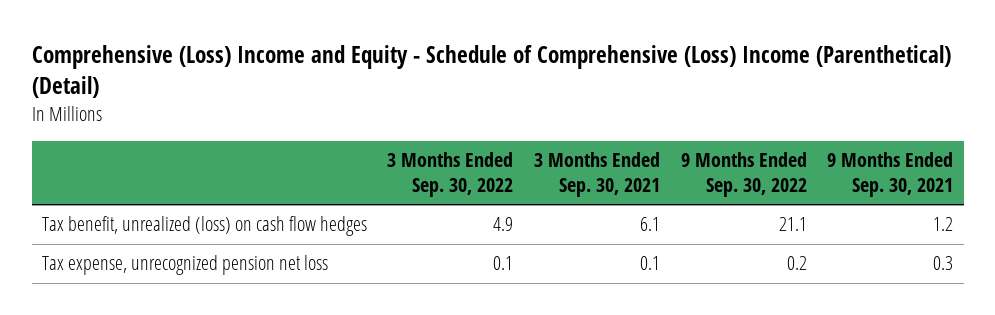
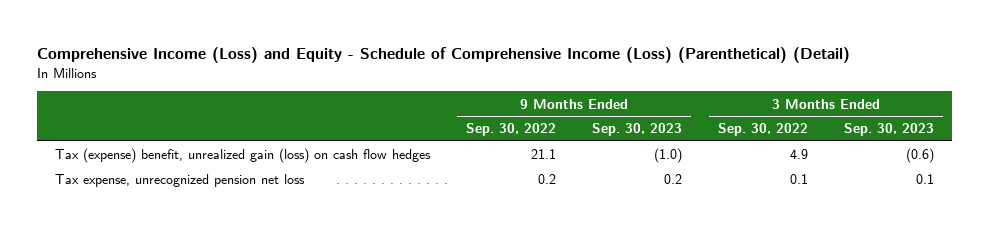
[31,44,951,98] Comprehensive (Loss) Income and Equity - Schedule of Comprehensive (Loss) Income (Parenthetical) (Detail) -> [37,46,851,63] Comprehensive Income (Loss) and Equity - Schedule of Comprehensive Income (Loss) (Parenthetical) (Detail)
[534,152,661,198] 3 Months Ended Sep. 30, 2021 -> none
[827,152,954,198] 9 Months Ended Sep. 30, 2021 -> none
none -> [592,123,683,137] Sep. 30, 2023
none -> [844,123,935,137] Sep. 30, 2023
[41,216,367,237] Tax benefit, unrealized (loss) on cash flow hedges -> [55,148,432,164] Tax (expense) benefit, unrealized gain (loss) on cash flow hedges

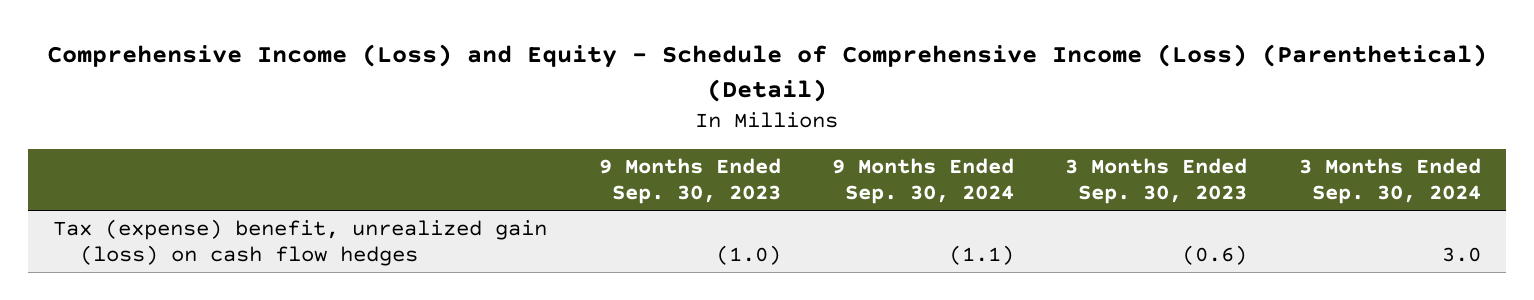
[466,123,557,137] Sep. 30, 2022 -> none
[718,123,809,137] Sep. 30, 2022 -> none
none -> [832,158,1015,205] 9 Months Ended Sep. 30, 2024
none -> [1298,158,1481,205] 3 Months Ended Sep. 30, 2024
[55,174,306,188] Tax expense, unrecognized pension net loss -> none

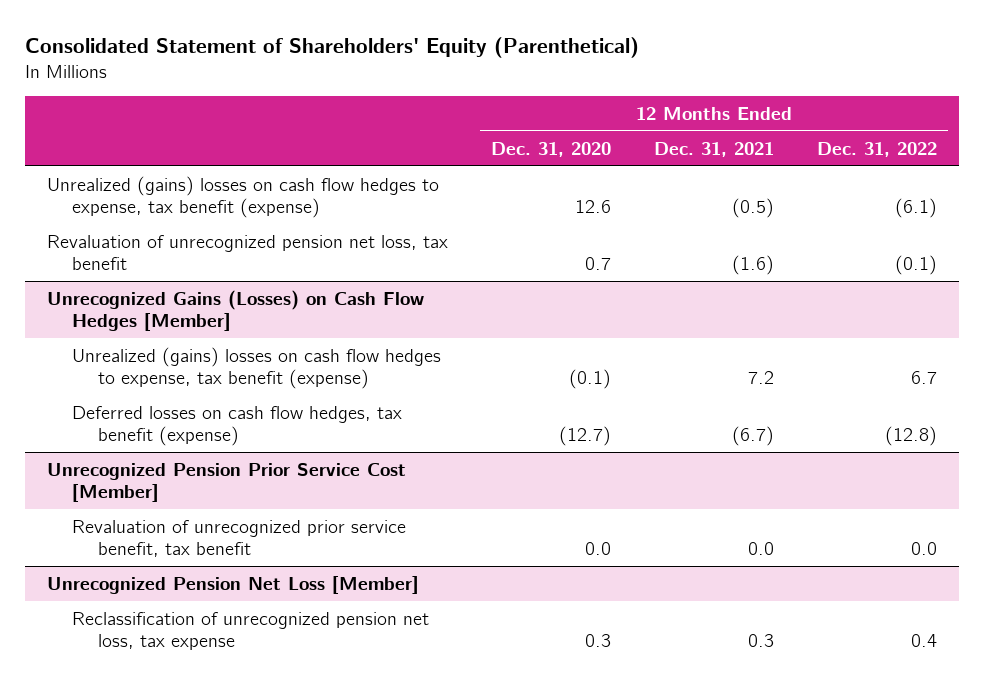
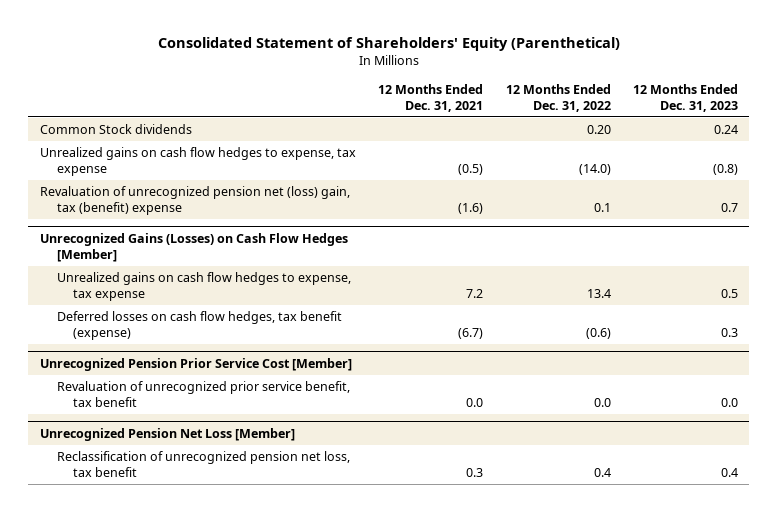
[490,141,611,157] Dec. 31, 2020 -> none
none -> [633,83,739,112] 12 Months Ended Dec. 31, 2023
none -> [39,124,192,135] Common Stock dividends
[46,175,439,219] Unrealized (gains) losses on cash flow hedges to expense, tax benefit (expense) -> [39,147,356,176] Unrealized gains on cash flow hedges to expense, tax expense
[895,198,938,219] (6.1) -> [578,163,611,175] (14.0)
[46,234,448,271] Revaluation of unrecognized pension net loss, tax benefit -> [39,186,350,215] Revaluation of unrecognized pension net (loss) gain, tax (benefit) expense
[895,255,938,276] (0.1) -> [593,202,611,212] 0.1
[72,346,442,390] Unrealized (gains) losses on cash flow hedges to expense, tax benefit (expense) -> [56,272,351,301] Unrealized gains on cash flow hedges to expense, tax expense
[911,371,938,385] 6.7 -> [586,288,611,298] 13.4
[885,426,938,447] (12.8) -> [585,327,611,339] (0.6)
[72,611,430,651] Reclassification of unrecognized pension net loss, tax expense -> [56,451,350,477] Reclassification of unrecognized pension net loss, tax benefit

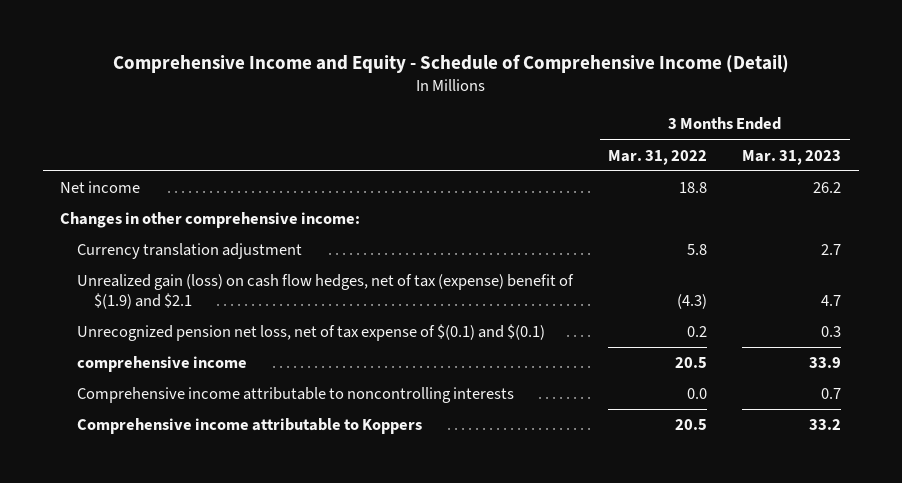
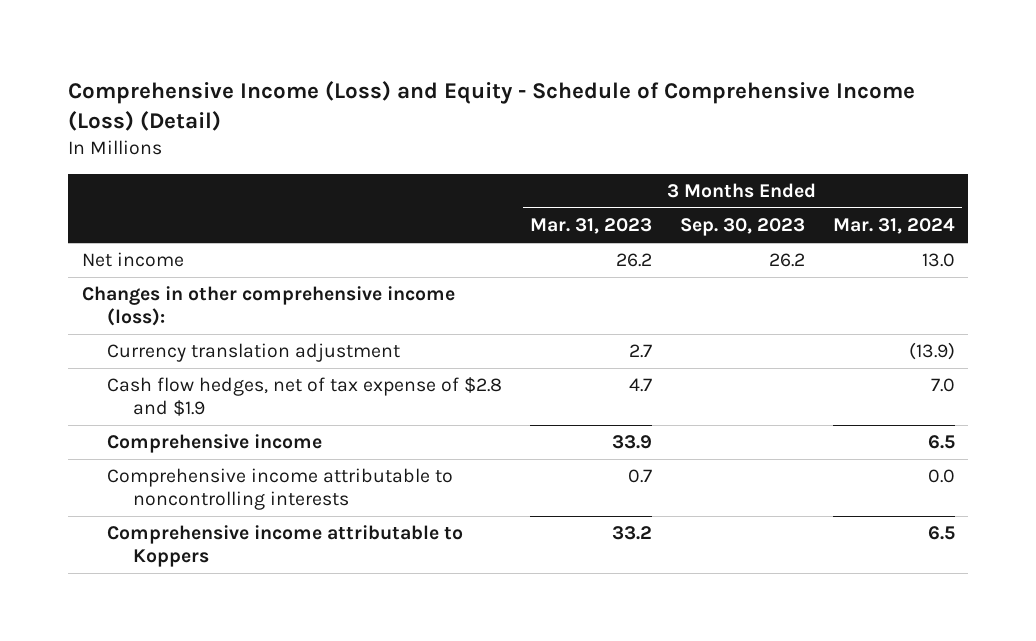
[112,53,789,73] Comprehensive Income and Equity - Schedule of Comprehensive Income (Detail) -> [67,80,915,131] Comprehensive Income (Loss) and Equity - Schedule of Comprehensive Income (Loss) (Detail)
[608,149,708,165] Mar. 31, 2022 -> none
none -> [679,218,805,237] Sep. 30, 2023
none -> [832,218,955,235] Mar. 31, 2024
[60,212,361,229] Changes in other comprehensive income: -> [81,286,455,326] Changes in other comprehensive income (loss):
[77,324,546,342] Unrecognized pension net loss, net of tax expense of $(0.1) and $(0.1) -> none
[77,274,575,309] Unrealized gain (loss) on cash flow hedges, net of tax (expense) benefit of $(1.9) and $2.1 -> [107,377,503,416] Cash flow hedges, net of tax expense of $2.8 and $1.9
[77,356,248,373] comprehensive income -> [107,434,323,454] Comprehensive income

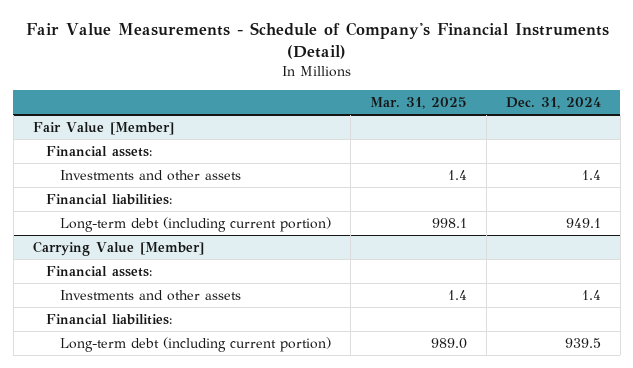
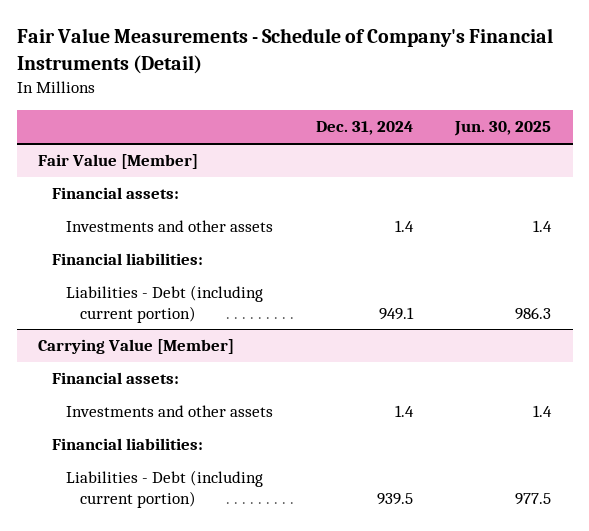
[369,97,467,110] Mar. 31, 2025 -> none
none -> [454,121,552,137] Jun. 30, 2025
[59,216,331,232] Long-term debt (including current portion) -> [66,285,264,323] Liabilities - Debt (including current portion)
[59,336,331,352] Long-term debt (including current portion) -> [66,470,264,508] Liabilities - Debt (including current portion)

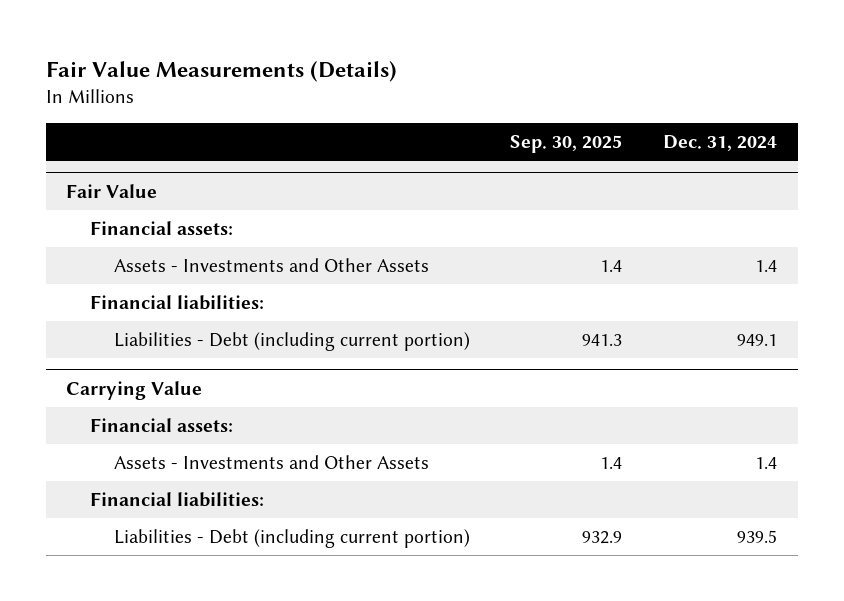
[16,28,553,74] Fair Value Measurements - Schedule of Company's Financial Instruments (Detail) -> [46,60,398,82] Fair Value Measurements (Details)
[454,121,552,137] Jun. 30, 2025 -> none
none -> [510,135,623,154] Sep. 30, 2025
[37,154,198,170] Fair Value [Member] -> [66,183,158,198] Fair Value
[66,220,274,233] Investments and other assets -> [113,257,429,272] Assets - Investments and Other Assets
[37,339,234,355] Carrying Value [Member] -> [66,380,203,400] Carrying Value
[66,405,274,418] Investments and other assets -> [113,454,429,469] Assets - Investments and Other Assets

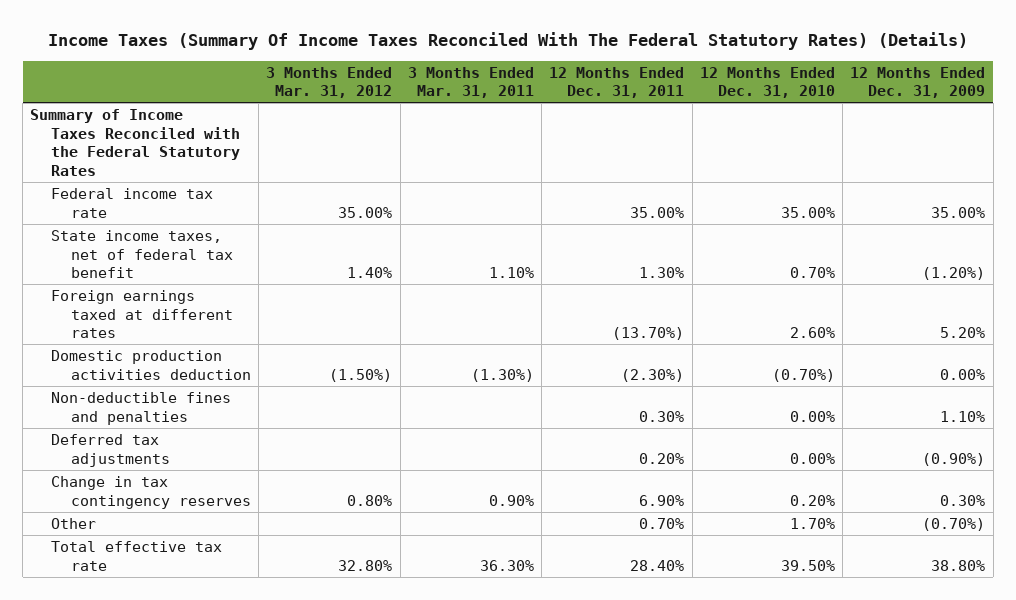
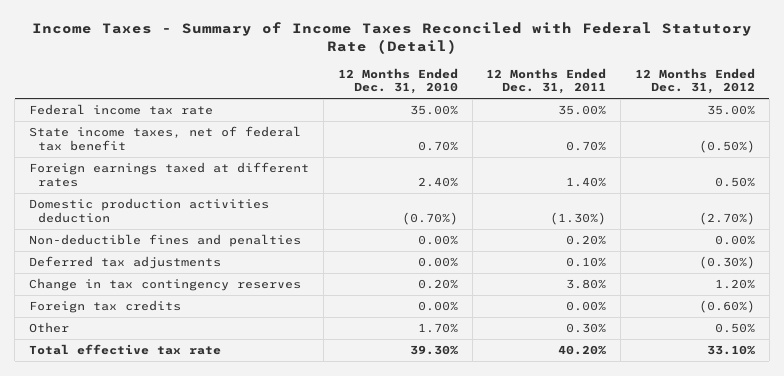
[47,31,968,50] Income Taxes (Summary Of Income Taxes Reconciled With The Federal Statutory Rates) (Details) -> [32,21,753,54] Income Taxes - Summary of Income Taxes Reconciled with Federal Statutory Rate (Detail)
[266,66,393,99] 3 Months Ended Mar. 31, 2012 -> none
[407,66,534,99] 3 Months Ended Mar. 31, 2011 -> none
[850,66,986,99] 12 Months Ended Dec. 31, 2009 -> none
none -> [635,67,756,95] 12 Months Ended Dec. 31, 2012
[30,108,240,177] Summary of Income Taxes Reconciled with the Federal Statutory Rates -> none
[639,267,685,279] 1.30% -> [566,140,607,151] 0.70%
[612,327,685,341] (13.70%) -> [566,176,607,187] 1.40%
[789,327,835,339] 2.60% -> [417,176,458,187] 2.40%
[621,368,685,382] (2.30%) -> [550,211,607,225] (1.30%)
[639,410,685,422] 0.30% -> [566,235,607,246] 0.20%
[639,452,685,464] 0.20% -> [566,257,607,268] 0.10%
[639,494,685,506] 6.90% -> [566,279,607,290] 3.80%
none -> [29,300,182,314] Foreign tax credits
[639,517,685,529] 0.70% -> [566,323,607,334] 0.30%
[630,559,685,571] 28.40% -> [558,345,607,356] 40.20%
[780,559,835,571] 39.50% -> [409,345,458,356] 39.30%

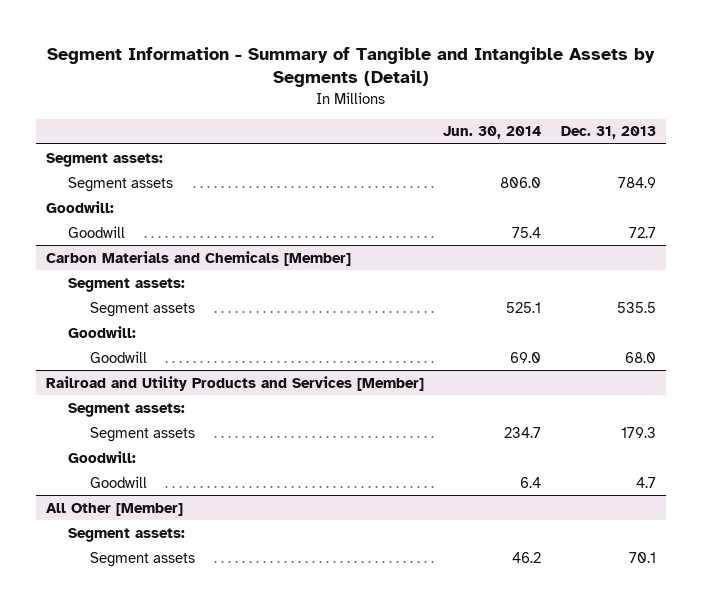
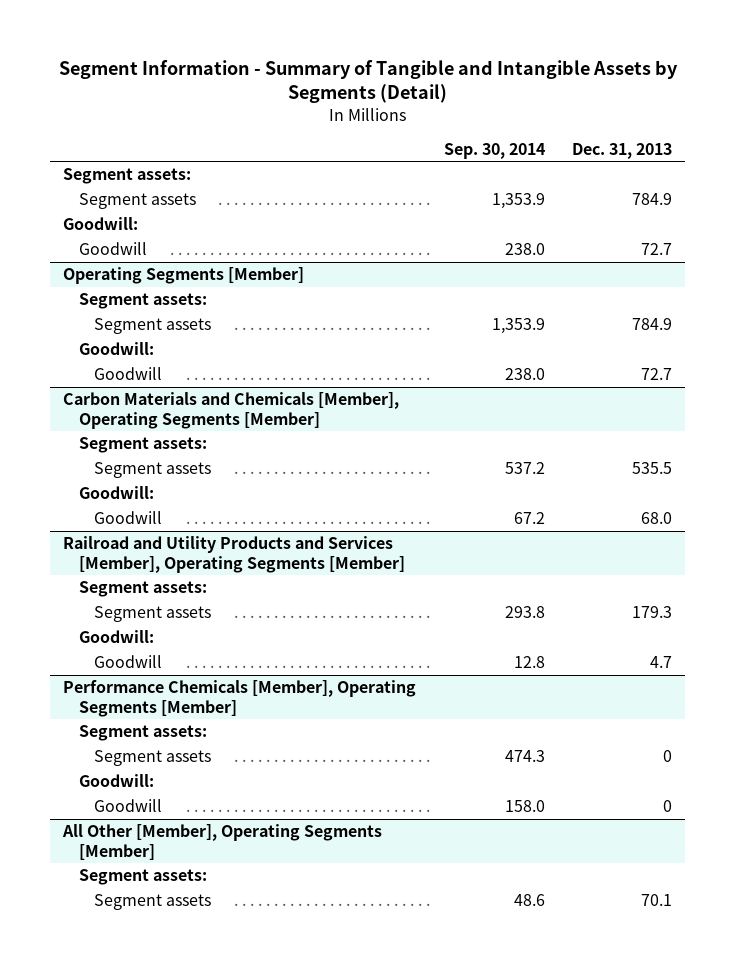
[443,126,542,140] Jun. 30, 2014 -> none
none -> [443,142,545,159] Sep. 30, 2014
[45,250,351,266] Carbon Materials and Chemicals [Member] -> none
none -> [63,267,305,285] Operating Segments [Member]
none -> [94,318,212,335] Segment assets
none -> [78,342,154,356] Goodwill:
none -> [94,367,163,381] Goodwill
none -> [63,392,400,429] Carbon Materials and Chemicals [Member], Operating Segments [Member]
none -> [78,437,207,454] Segment assets:
[45,375,424,391] Railroad and Utility Products and Services [Member] -> [63,536,405,573] Railroad and Utility Products and Services [Member], Operating Segments [Member]
[45,502,183,516] All Other [Member] -> none
none -> [63,680,417,717] Performance Chemicals [Member], Operating Segments [Member]
none -> [94,750,212,767] Segment assets
none -> [78,774,154,788] Goodwill:
none -> [94,799,163,813] Goodwill
none -> [62,824,383,860] All Other [Member], Operating Segments [Member]
none -> [78,869,207,886] Segment assets:

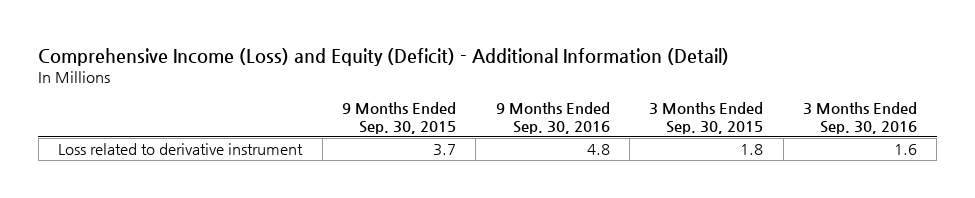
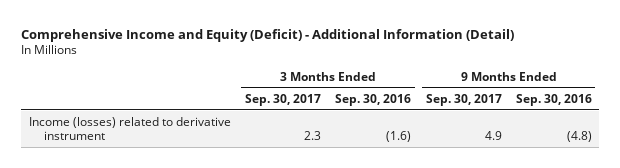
[38,47,730,66] Comprehensive Income (Loss) and Equity (Deficit) - Additional Information (Detail) -> [21,29,515,43] Comprehensive Income and Equity (Deficit) - Additional Information (Detail)
[341,102,456,134] 9 Months Ended Sep. 30, 2015 -> none
[649,102,764,134] 3 Months Ended Sep. 30, 2015 -> none
none -> [244,93,321,106] Sep. 30, 2017
none -> [425,93,502,106] Sep. 30, 2017
[58,143,304,156] Loss related to derivative instrument -> [28,117,231,140] Income (losses) related to derivative instrument
[586,144,610,156] 4.8 -> [566,130,592,142] (4.8)
[894,144,918,156] 1.6 -> [386,130,412,142] (1.6)

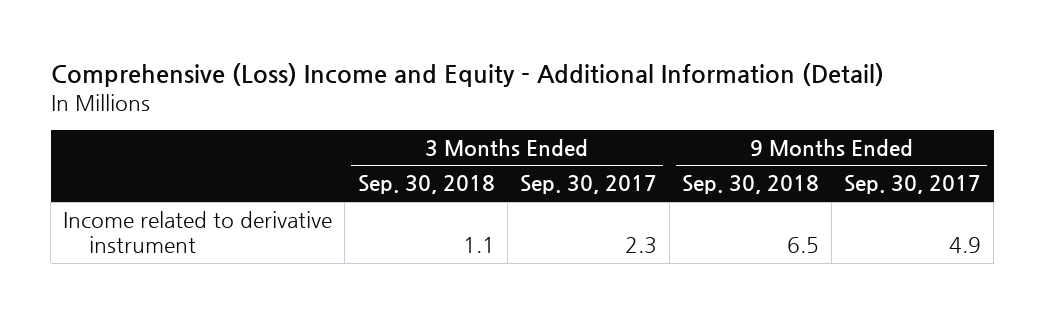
[21,29,515,43] Comprehensive Income and Equity (Deficit) - Additional Information (Detail) -> [50,63,884,88] Comprehensive (Loss) Income and Equity - Additional Information (Detail)
[335,93,412,106] Sep. 30, 2016 -> none
[515,93,592,106] Sep. 30, 2016 -> none
none -> [357,175,495,195] Sep. 30, 2018
none -> [681,175,819,195] Sep. 30, 2018
[28,117,231,140] Income (losses) related to derivative instrument -> [63,210,333,254] Income related to derivative instrument

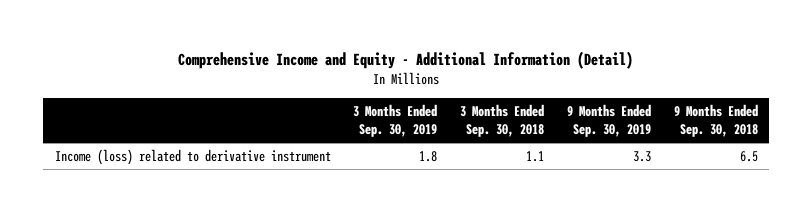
[50,63,884,88] Comprehensive (Loss) Income and Equity - Additional Information (Detail) -> [178,51,634,70] Comprehensive Income and Equity - Additional Information (Detail)
[519,175,657,195] Sep. 30, 2017 -> none
[844,175,982,195] Sep. 30, 2017 -> none
none -> [353,104,438,138] 3 Months Ended Sep. 30, 2019
none -> [566,104,651,138] 9 Months Ended Sep. 30, 2019
[63,210,333,254] Income related to derivative instrument -> [54,149,331,166] Income (loss) related to derivative instrument

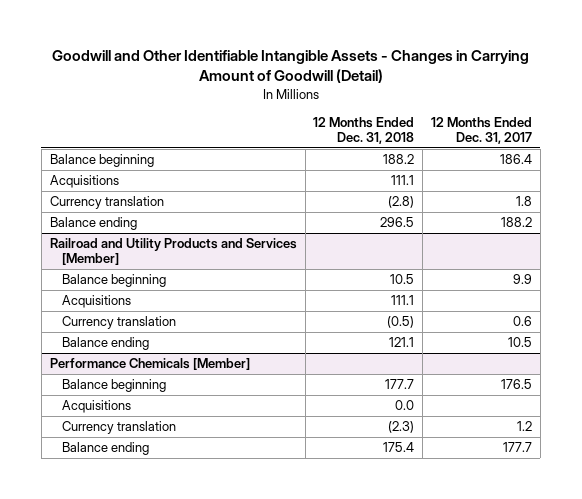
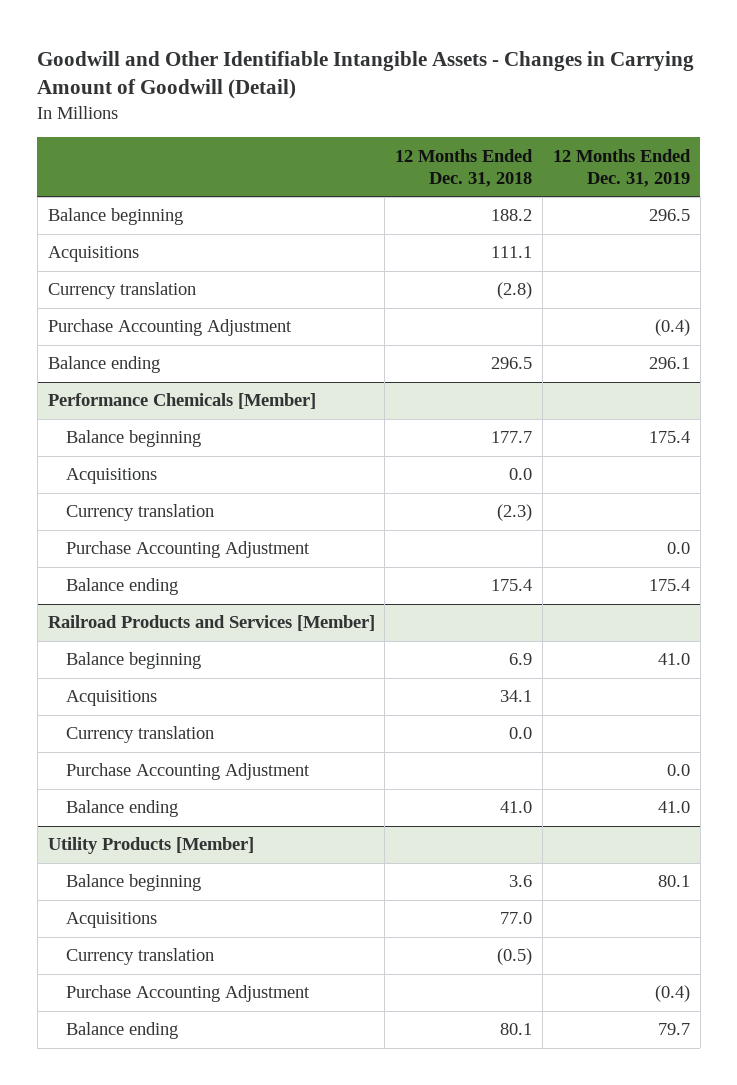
[431,116,533,145] 12 Months Ended Dec. 31, 2017 -> none
none -> [552,148,691,187] 12 Months Ended Dec. 31, 2019
none -> [47,319,292,337] Purchase Accounting Adjustment
[49,238,297,266] Railroad and Utility Products and Services [Member] -> none
[61,274,166,288] Balance beginning -> none
[61,295,131,309] Acquisitions -> none
[61,316,176,330] Currency translation -> none
[61,337,149,351] Balance ending -> none
none -> [65,541,310,559] Purchase Accounting Adjustment
none -> [47,615,375,632] Railroad Products and Services [Member]
none -> [65,652,201,670] Balance beginning
none -> [65,690,157,707] Acquisitions
none -> [65,726,214,744] Currency translation
none -> [65,763,310,781] Purchase Accounting Adjustment
none -> [65,800,178,818] Balance ending
none -> [47,837,254,855] Utility Products [Member]
none -> [65,874,201,892] Balance beginning
none -> [65,912,157,929] Acquisitions
none -> [65,948,214,966] Currency translation
none -> [65,985,310,1003] Purchase Accounting Adjustment
none -> [65,1022,178,1040] Balance ending

